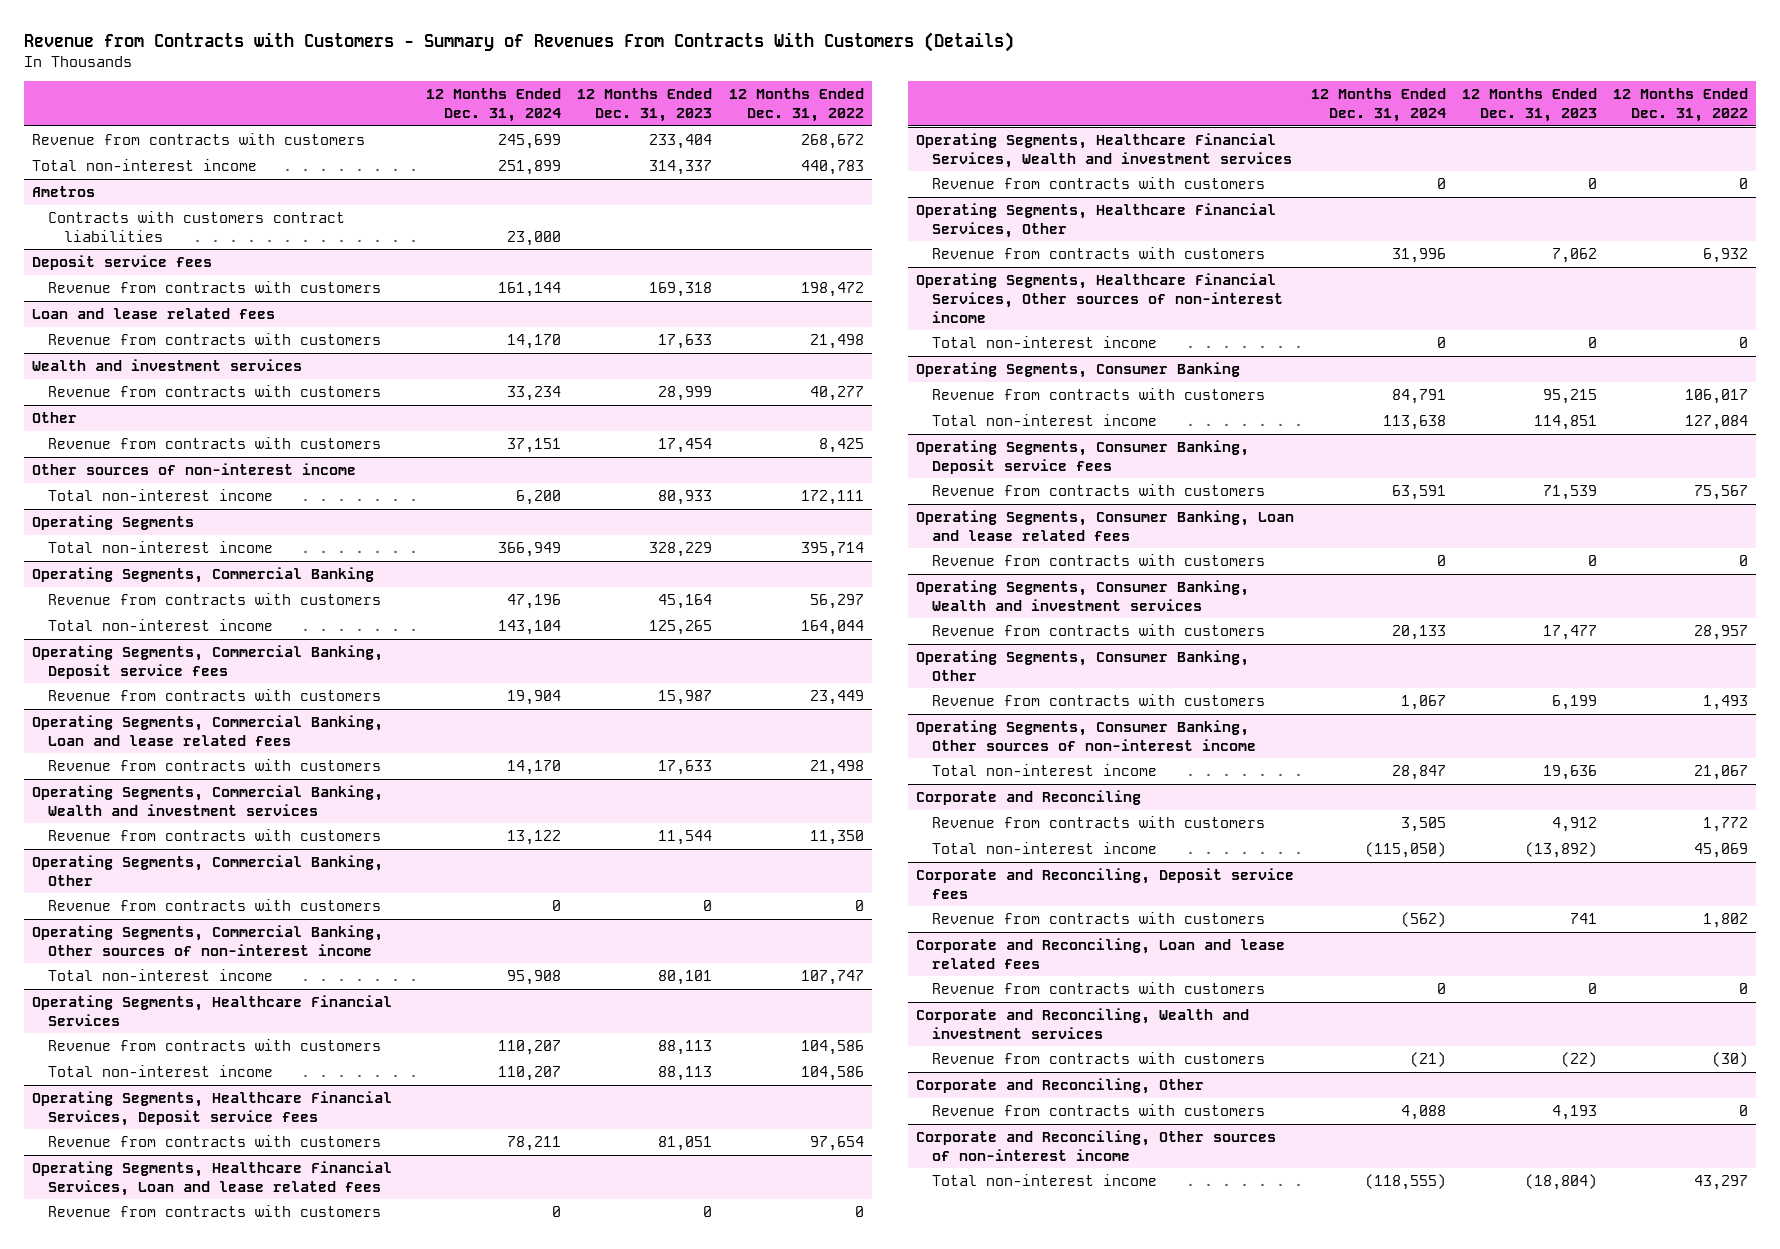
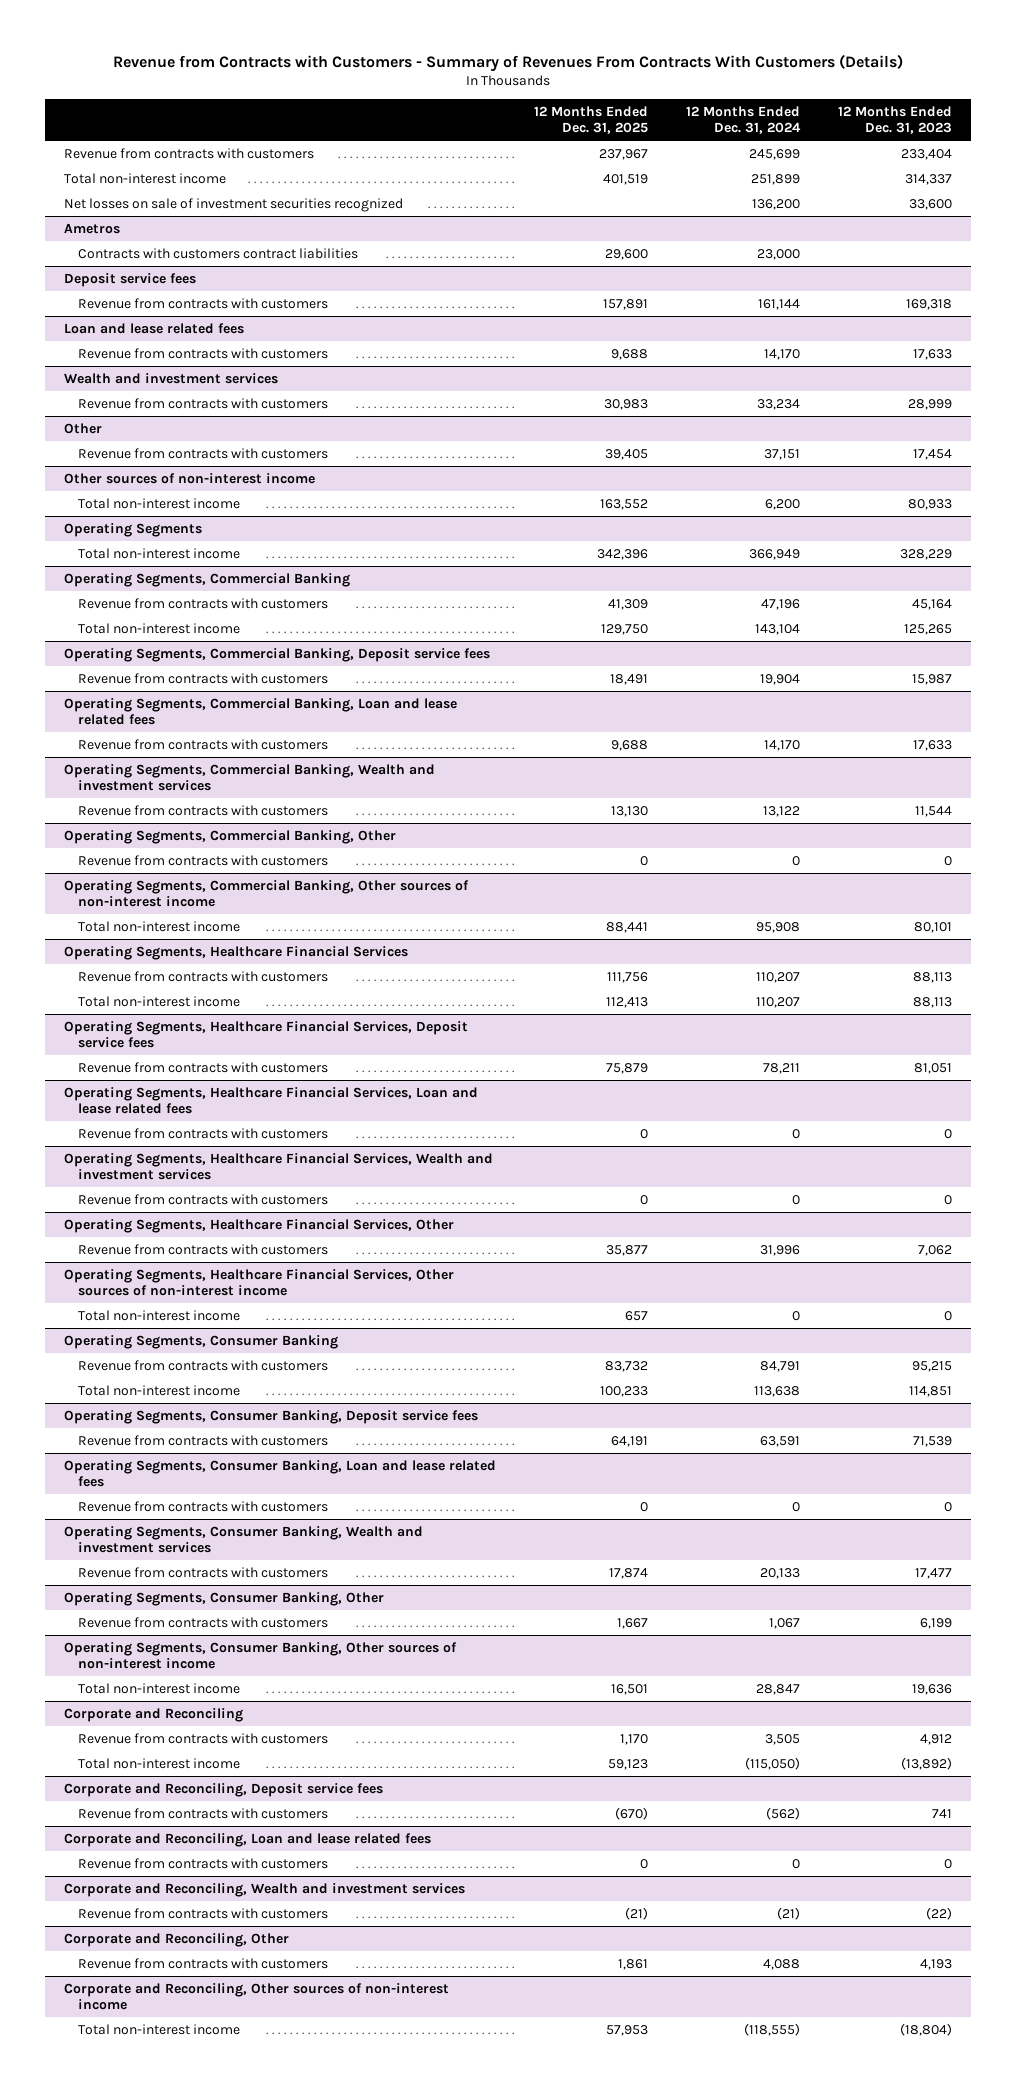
[728,88,864,123] 12 Months Ended Dec. 31, 2022 -> none
none -> [534,106,649,135] 12 Months Ended Dec. 31, 2025
none -> [64,197,404,212] Net losses on sale of investment securities recognized

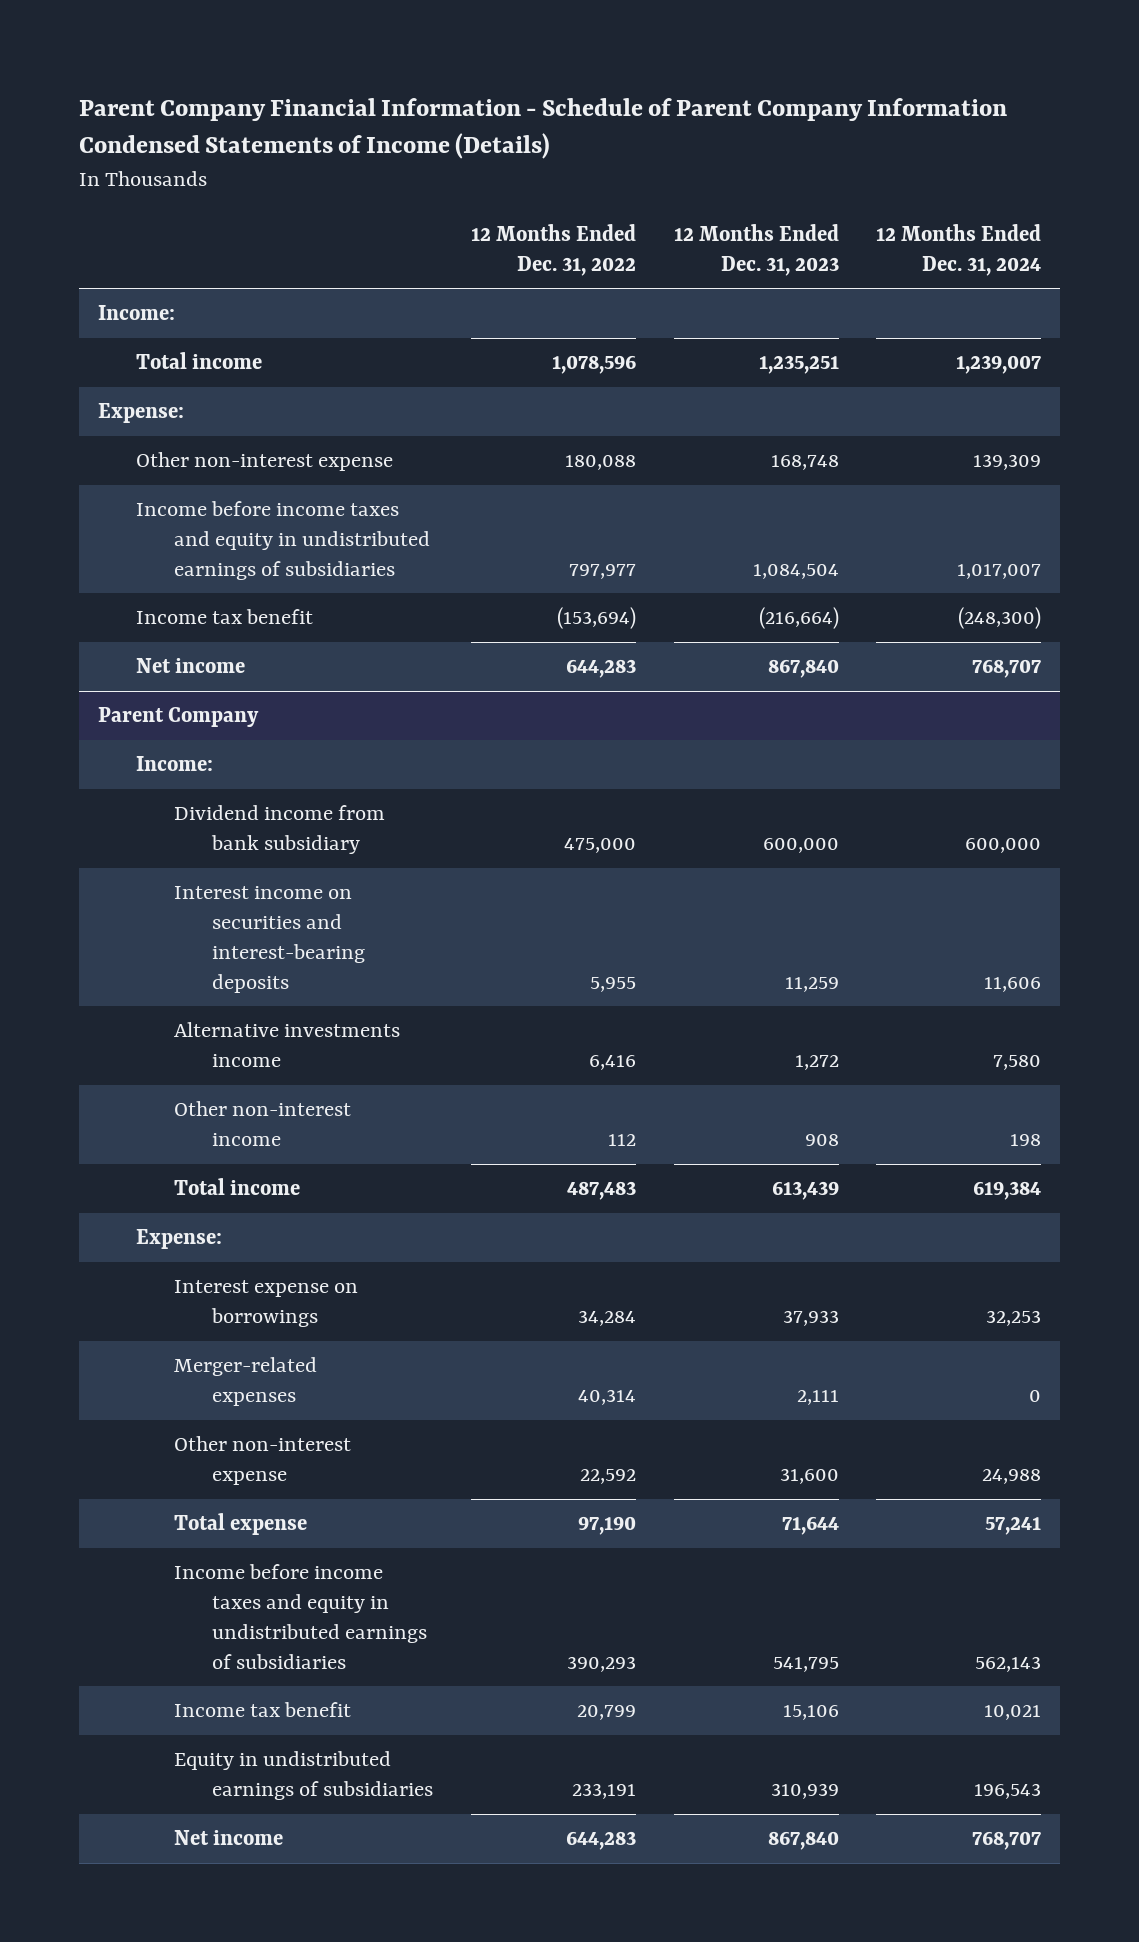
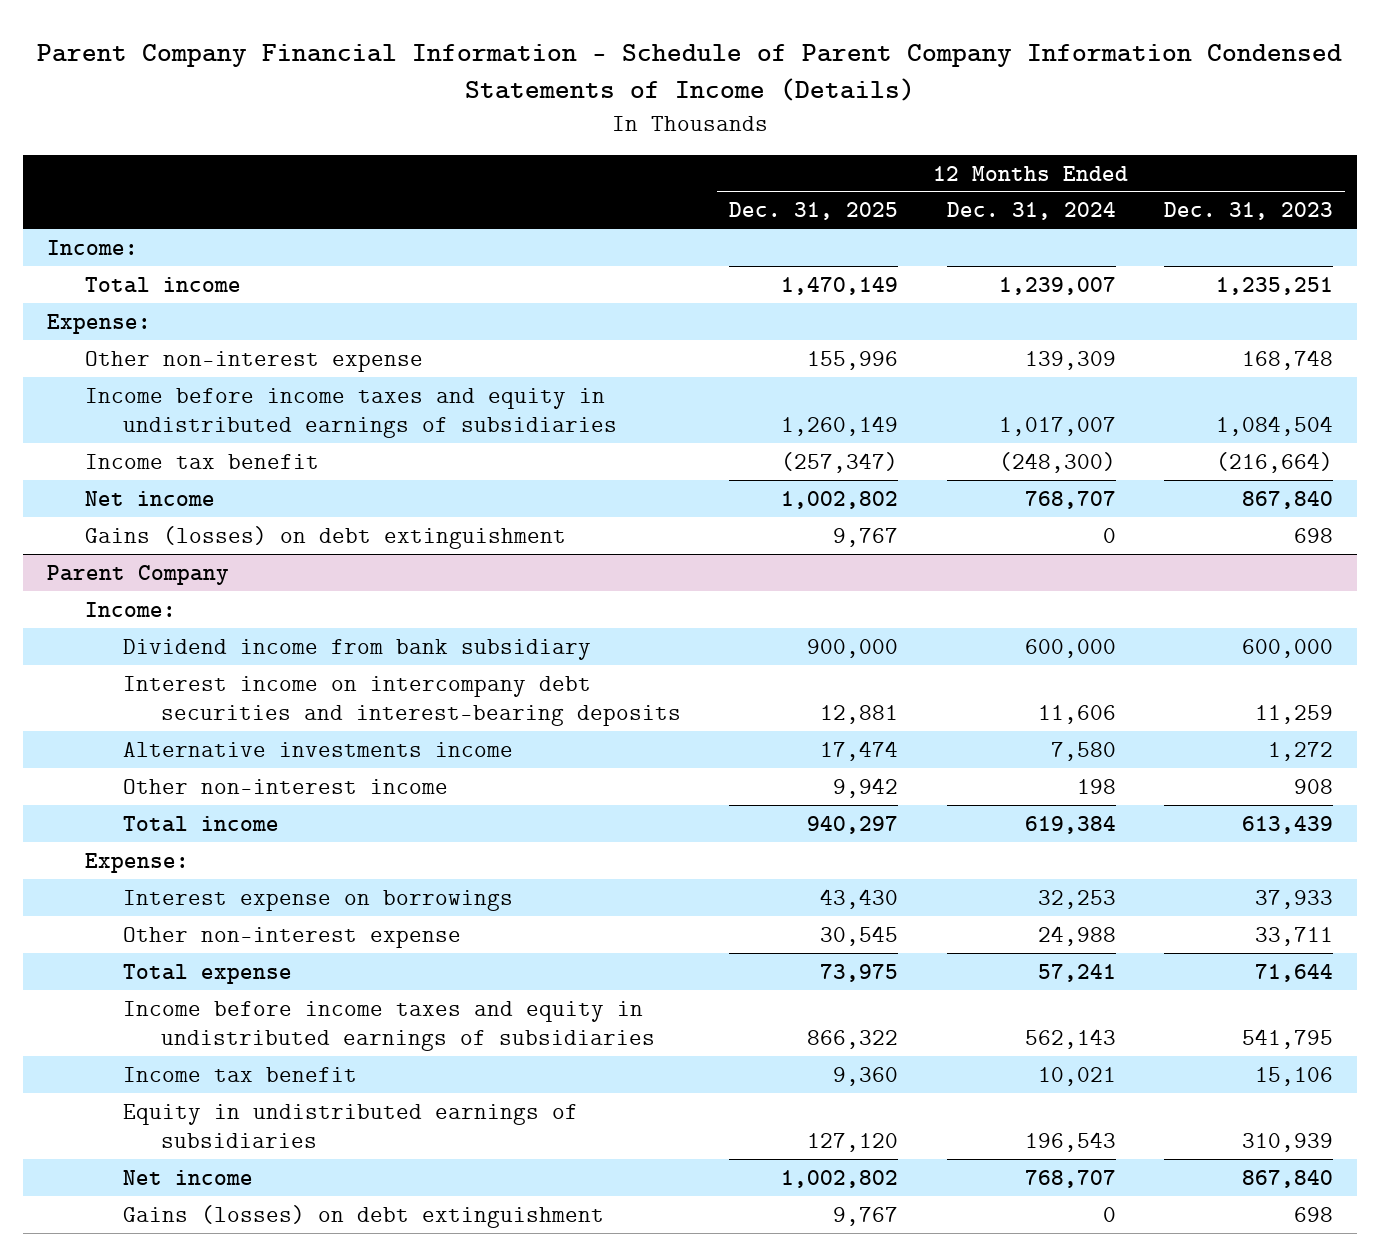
[470,223,636,276] 12 Months Ended Dec. 31, 2022 -> none
none -> [729,202,899,221] Dec. 31, 2025
none -> [85,525,567,549] Gains (losses) on debt extinguishment
[174,886,366,993] Interest income on securities and interest-bearing deposits -> [122,675,681,726] Interest income on intercompany debt securities and interest-bearing deposits
[174,1357,318,1407] Merger-related expenses -> none
[779,1468,839,1485] 31,600 -> [1255,926,1334,946] 33,711
none -> [122,1204,604,1228] Gains (losses) on debt extinguishment

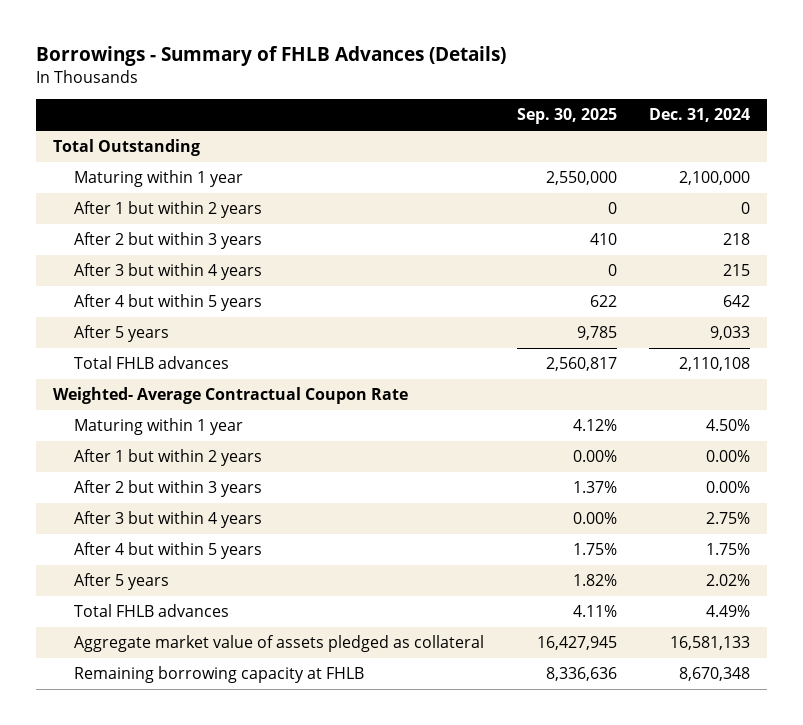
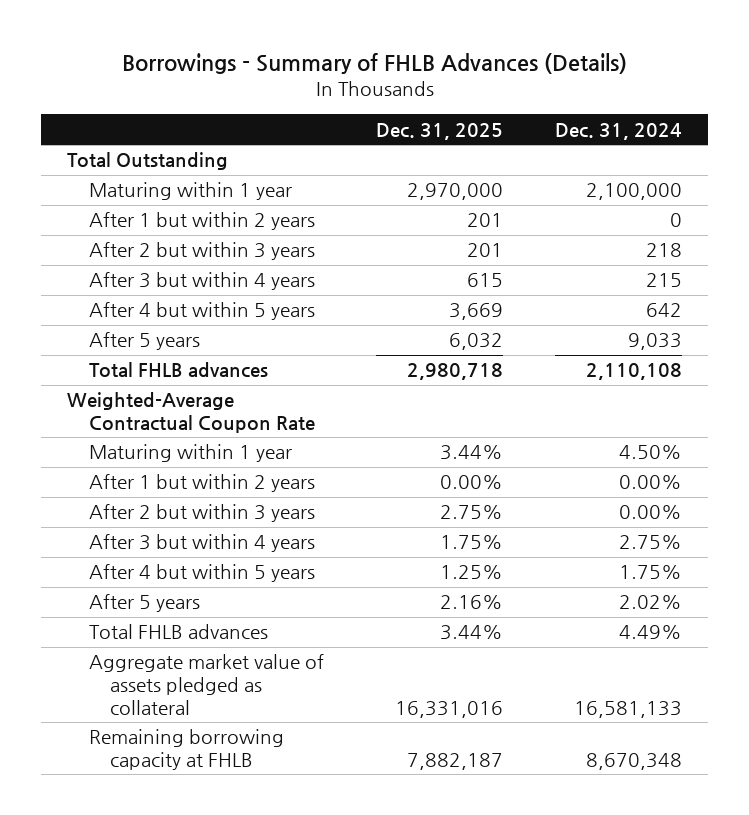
[516,108,617,125] Sep. 30, 2025 -> none
none -> [375,122,503,140] Dec. 31, 2025
[52,387,408,405] Weighted- Average Contractual Coupon Rate -> [67,392,315,433] Weighted-Average Contractual Coupon Rate

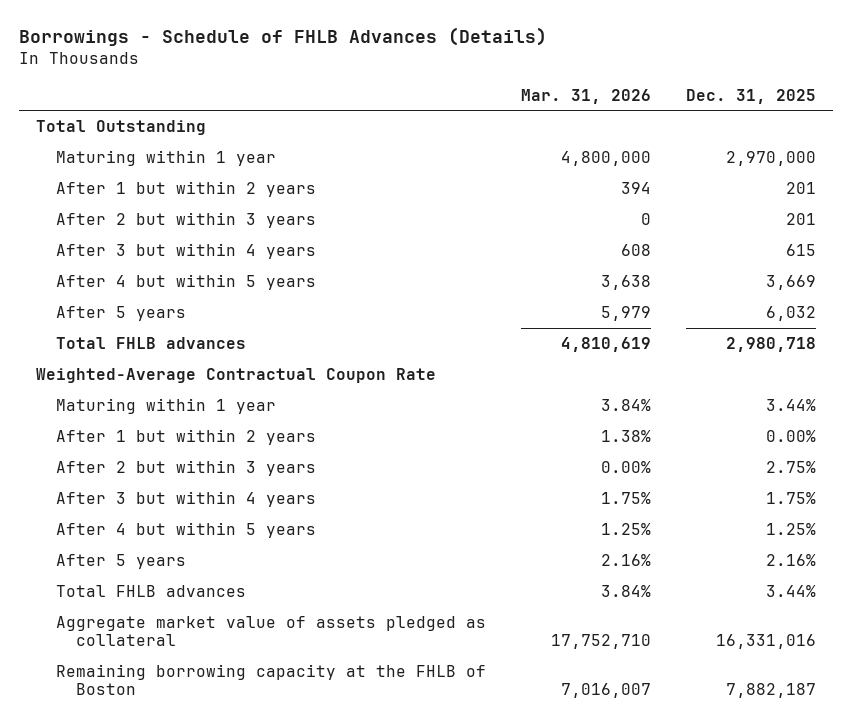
[121,53,627,75] Borrowings - Summary of FHLB Advances (Details) -> [19,27,548,47] Borrowings - Schedule of FHLB Advances (Details)
[554,122,682,140] Dec. 31, 2024 -> none
none -> [521,88,652,104] Mar. 31, 2026
[88,729,284,770] Remaining borrowing capacity at FHLB -> [56,664,487,696] Remaining borrowing capacity at the FHLB of Boston

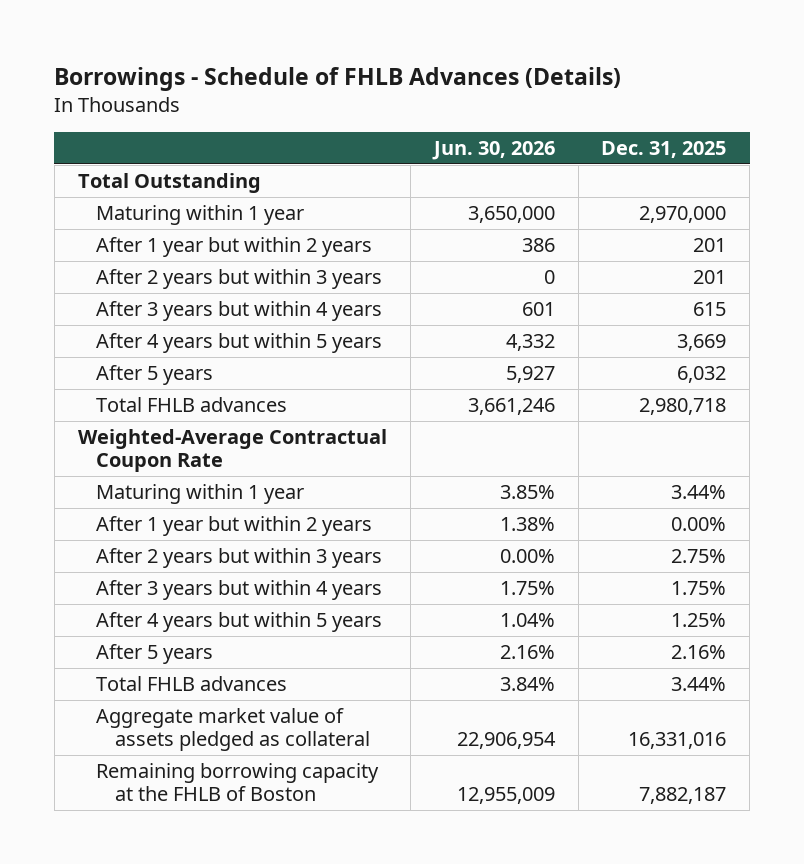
[521,88,652,104] Mar. 31, 2026 -> none
none -> [431,140,555,160] Jun. 30, 2026
[56,181,317,198] After 1 but within 2 years -> [96,237,373,258] After 1 year but within 2 years
[56,212,317,229] After 2 but within 3 years -> [96,269,383,290] After 2 years but within 3 years
[56,243,317,260] After 3 but within 4 years -> [96,301,383,322] After 3 years but within 4 years
[56,274,317,291] After 4 but within 5 years -> [96,333,383,354] After 4 years but within 5 years
[56,429,317,446] After 1 but within 2 years -> [96,516,373,537] After 1 year but within 2 years
[56,460,317,477] After 2 but within 3 years -> [96,548,383,569] After 2 years but within 3 years
[56,491,317,508] After 3 but within 4 years -> [96,580,383,601] After 3 years but within 4 years
[56,522,317,539] After 4 but within 5 years -> [96,612,383,633] After 4 years but within 5 years

